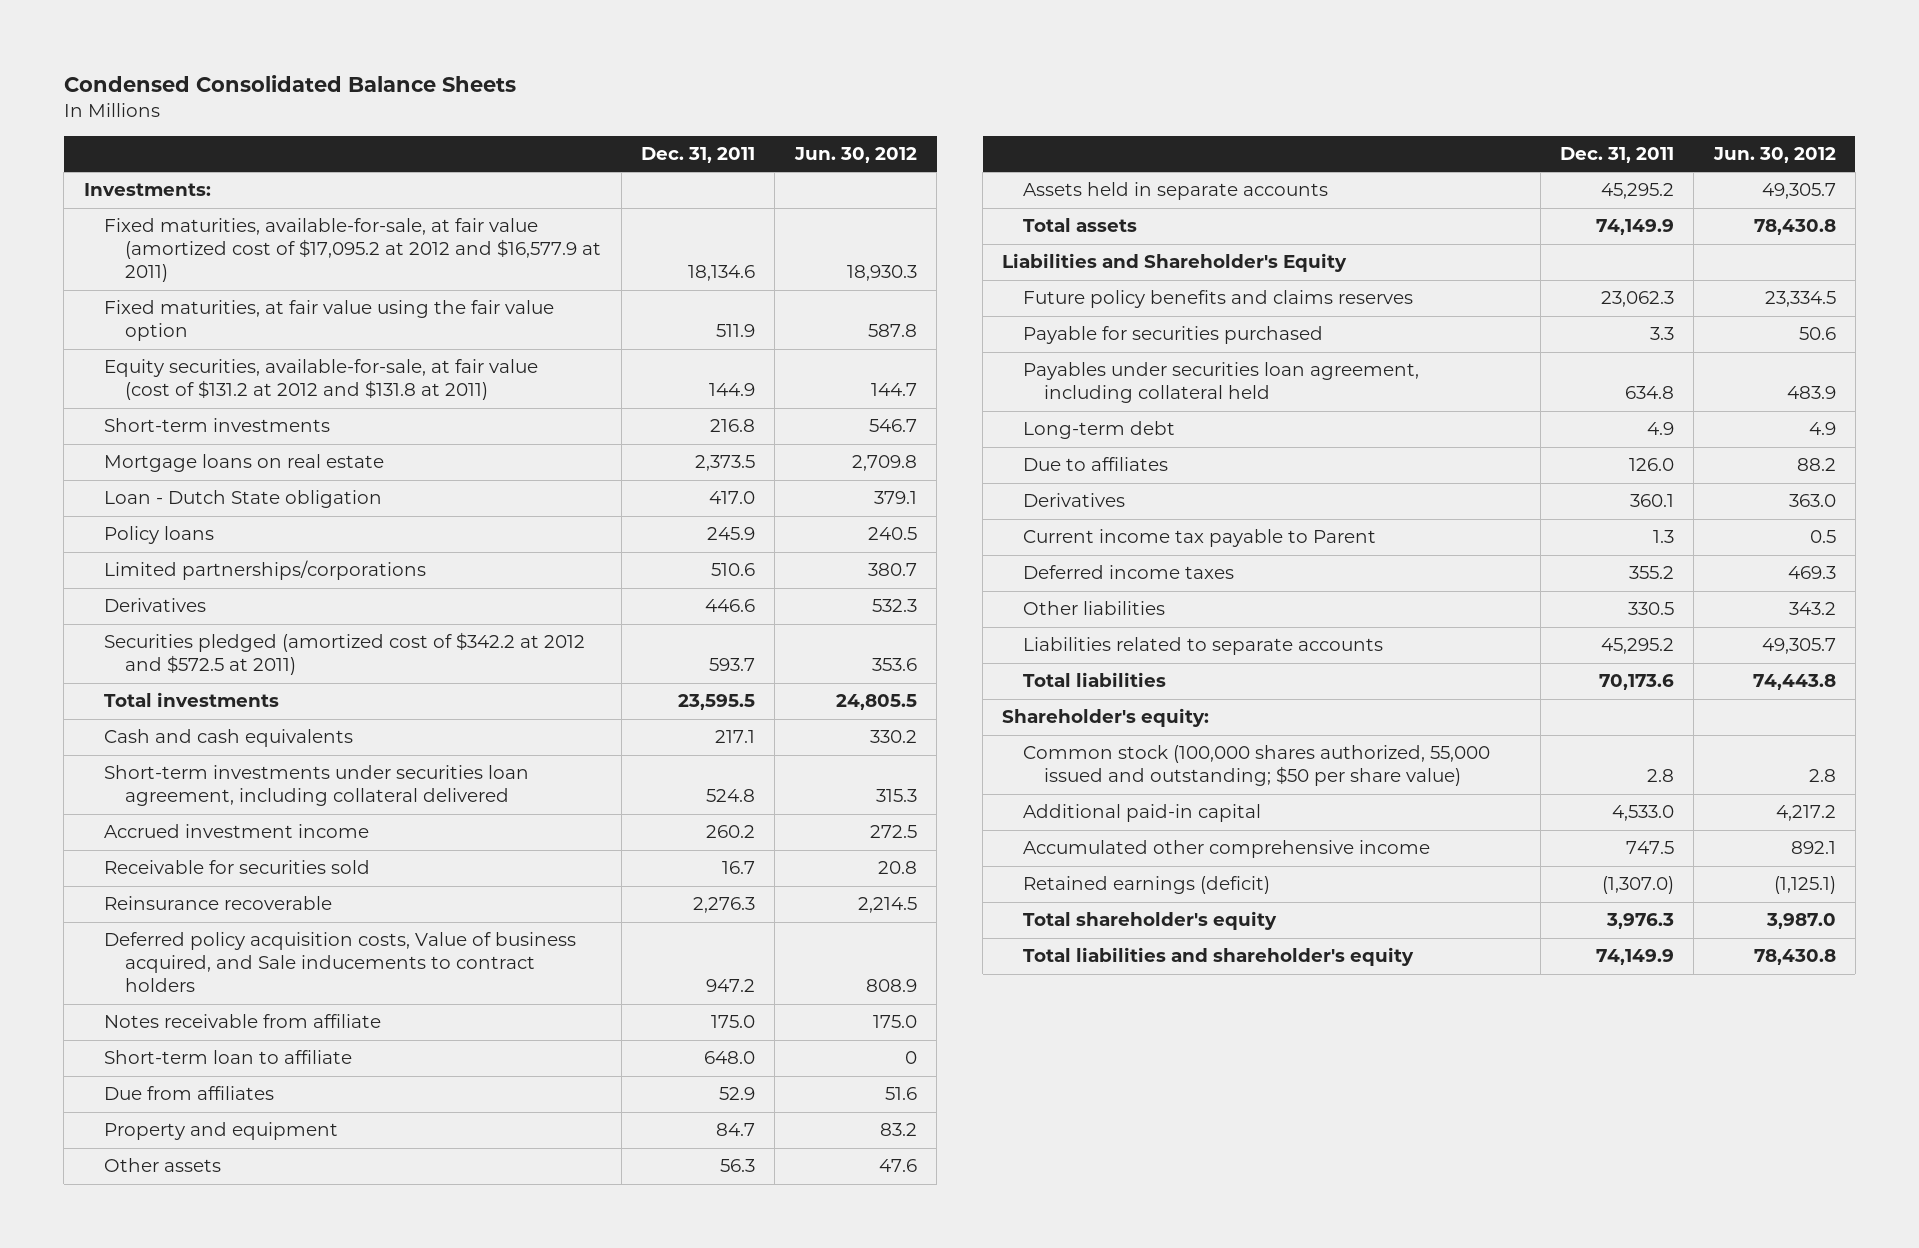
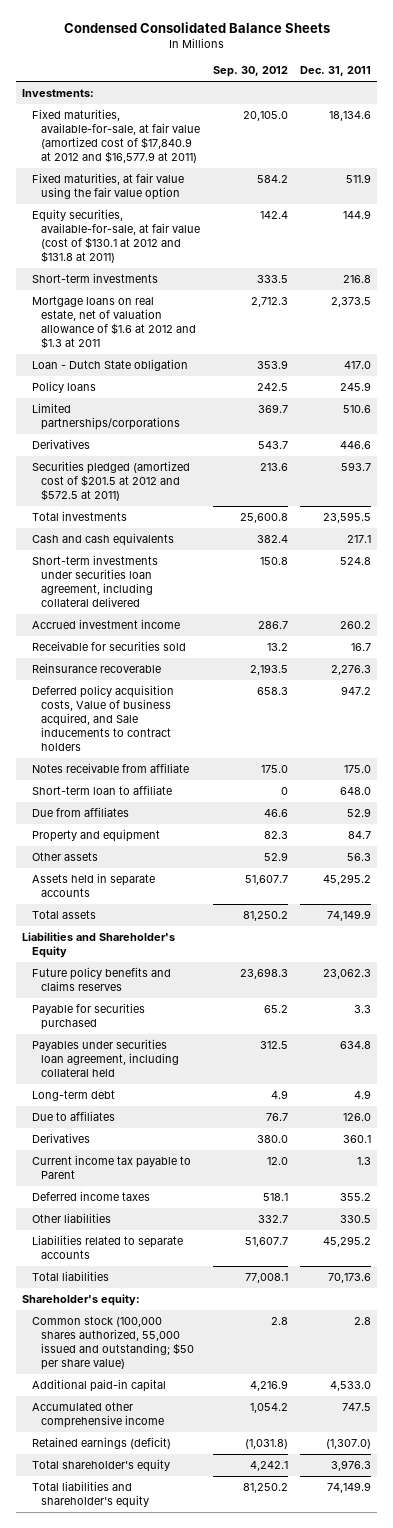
[793,146,917,163] Jun. 30, 2012 -> none
none -> [212,66,288,78] Sep. 30, 2012
[104,218,602,283] Fixed maturities, available-for-sale, at fair value (amortized cost of $17,095.2 at 2012 and $16,577.9 at 2011) -> [31,108,201,163] Fixed maturities, available-for-sale, at fair value (amortized cost of $17,840.9 at 2012 and $16,577.9 at 2011)
[104,359,539,401] Equity securities, available-for-sale, at fair value (cost of $131.2 at 2012 and $131.8 at 2011) -> [31,208,201,263] Equity securities, available-for-sale, at fair value (cost of $130.1 at 2012 and $131.8 at 2011)
[104,454,385,473] Mortgage loans on real estate -> [31,295,197,349] Mortgage loans on real estate, net of valuation allowance of $1.6 at 2012 and $1.3 at 2011
[104,632,586,676] Securities pledged (amortized cost of $342.2 at 2012 and $572.5 at 2011) -> [31,460,190,501] Securities pledged (amortized cost of $201.5 at 2012 and $572.5 at 2011)

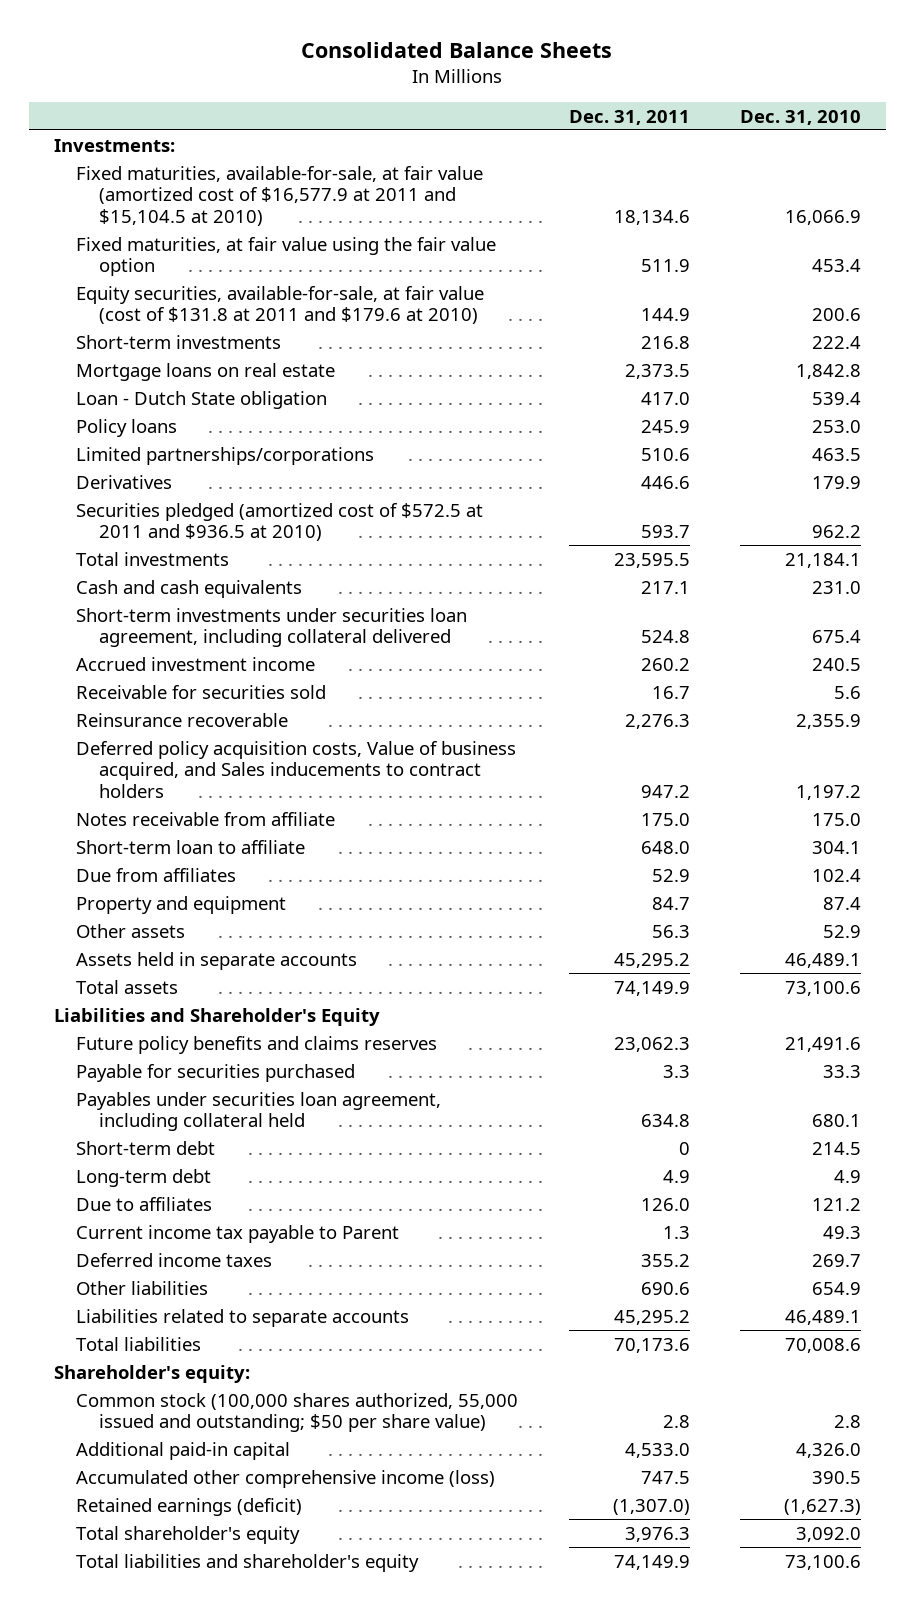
[63,22,330,34] Condensed Consolidated Balance Sheets -> [301,42,613,59] Consolidated Balance Sheets
[212,66,288,78] Sep. 30, 2012 -> none
none -> [739,109,861,125] Dec. 31, 2010
[31,108,201,163] Fixed maturities, available-for-sale, at fair value (amortized cost of $17,840.9 at 2012 and $16,577.9 at 2011) -> [76,165,484,227] Fixed maturities, available-for-sale, at fair value (amortized cost of $16,577.9 at 2011 and $15,104.5 at 2010)
[31,208,201,263] Equity securities, available-for-sale, at fair value (cost of $130.1 at 2012 and $131.8 at 2011) -> [76,285,485,325] Equity securities, available-for-sale, at fair value (cost of $131.8 at 2011 and $179.6 at 2010)
[31,295,197,349] Mortgage loans on real estate, net of valuation allowance of $1.6 at 2012 and $1.3 at 2011 -> [76,362,336,381] Mortgage loans on real estate
[31,460,190,501] Securities pledged (amortized cost of $201.5 at 2012 and $572.5 at 2011) -> [76,502,484,542] Securities pledged (amortized cost of $572.5 at 2011 and $936.5 at 2010)
[31,684,174,751] Deferred policy acquisition costs, Value of business acquired, and Sale inducements to contract holders -> [76,740,517,799] Deferred policy acquisition costs, Value of business acquired, and Sales inducements to contract holders
none -> [76,1140,216,1155] Short-term debt
[31,1132,90,1143] Derivatives -> none
[339,1214,371,1223] 330.5 -> [640,1281,690,1295] 690.6
[31,1401,165,1428] Accumulated other comprehensive income -> [76,1469,496,1488] Accumulated other comprehensive income (loss)

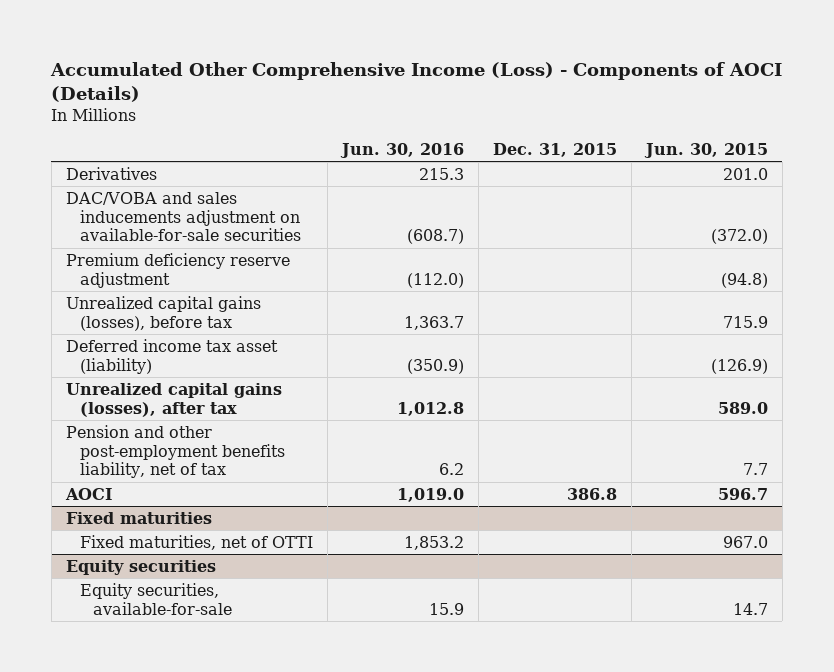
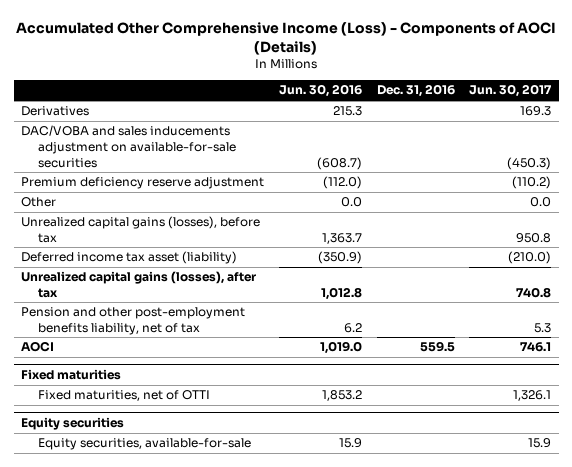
[492,143,617,158] Dec. 31, 2015 -> none
[643,143,768,159] Jun. 30, 2015 -> none
none -> [376,84,455,98] Dec. 31, 2016
none -> [469,84,553,98] Jun. 30, 2017
none -> [21,197,57,208] Other

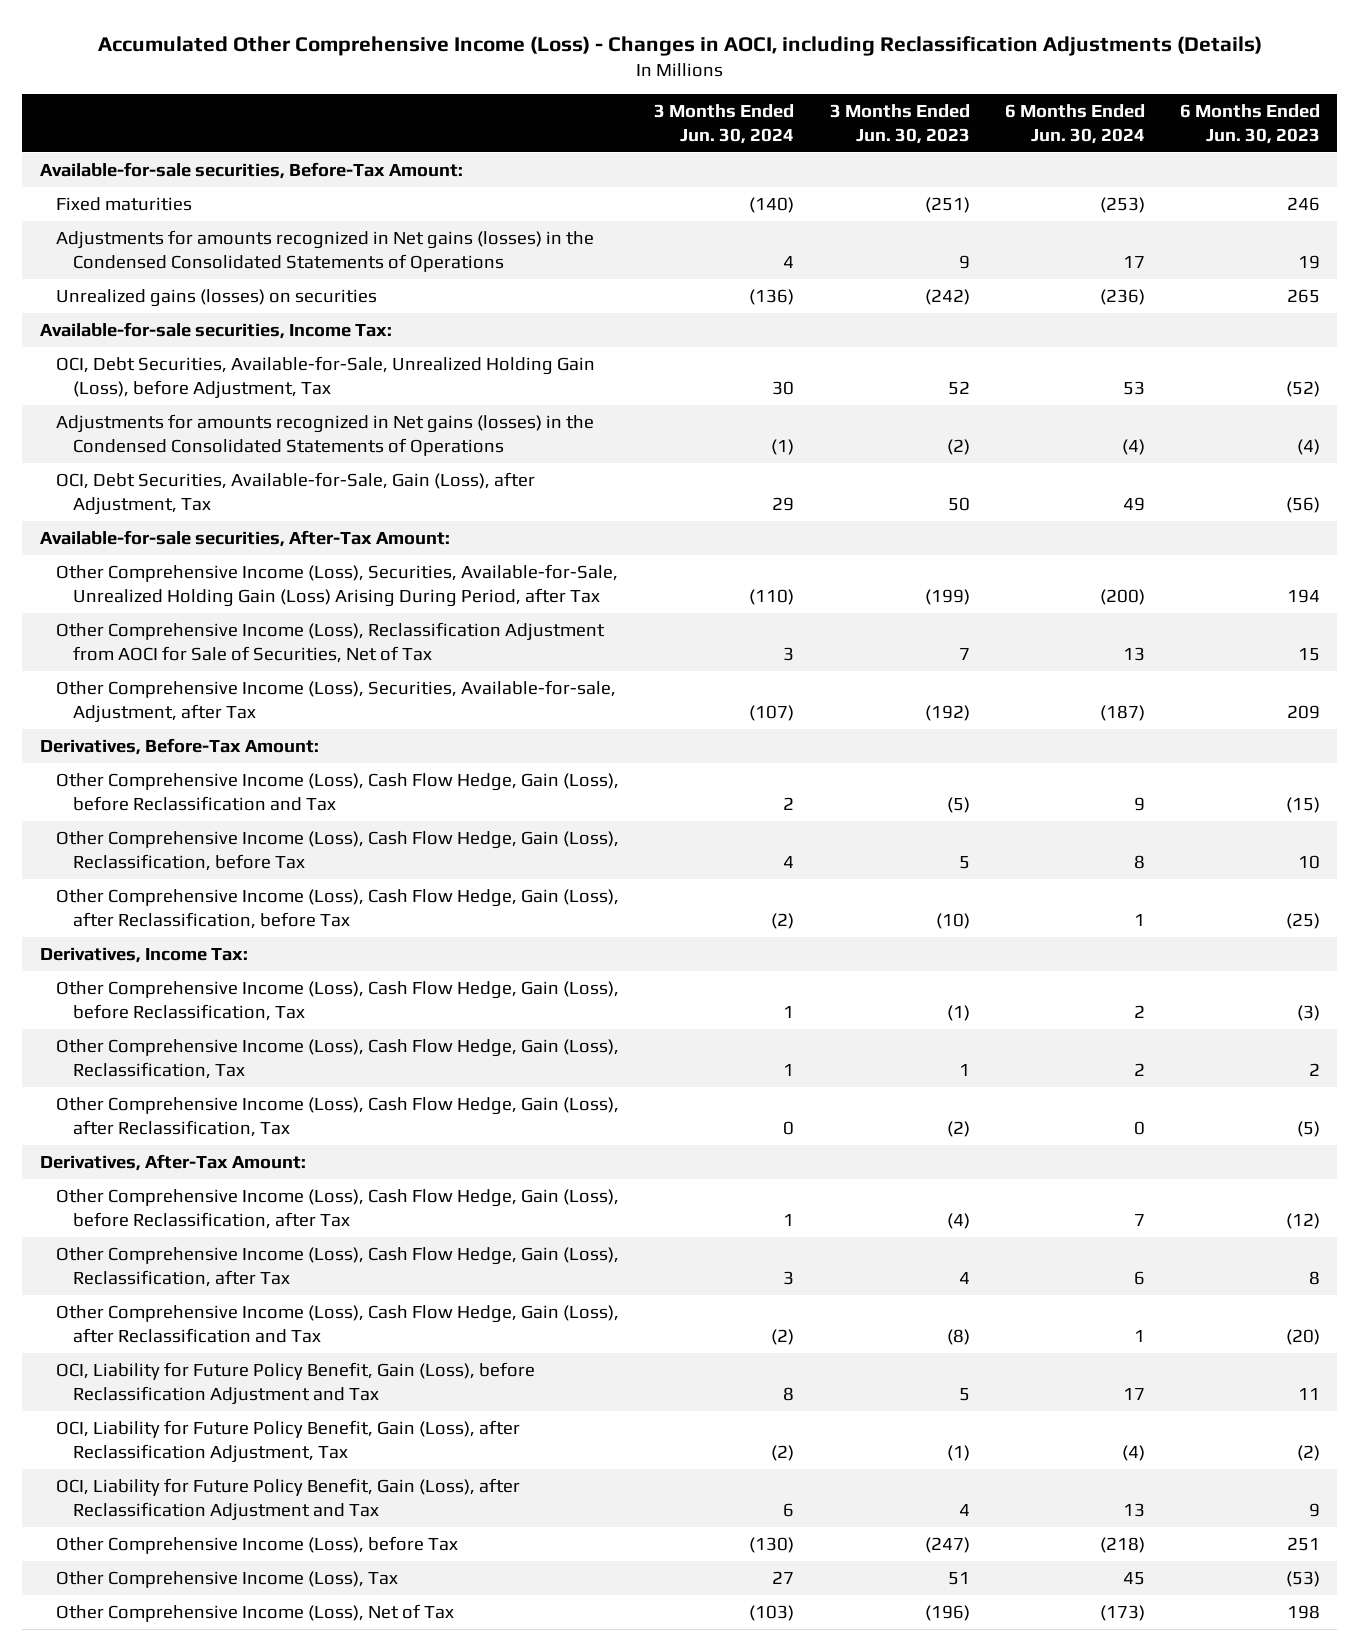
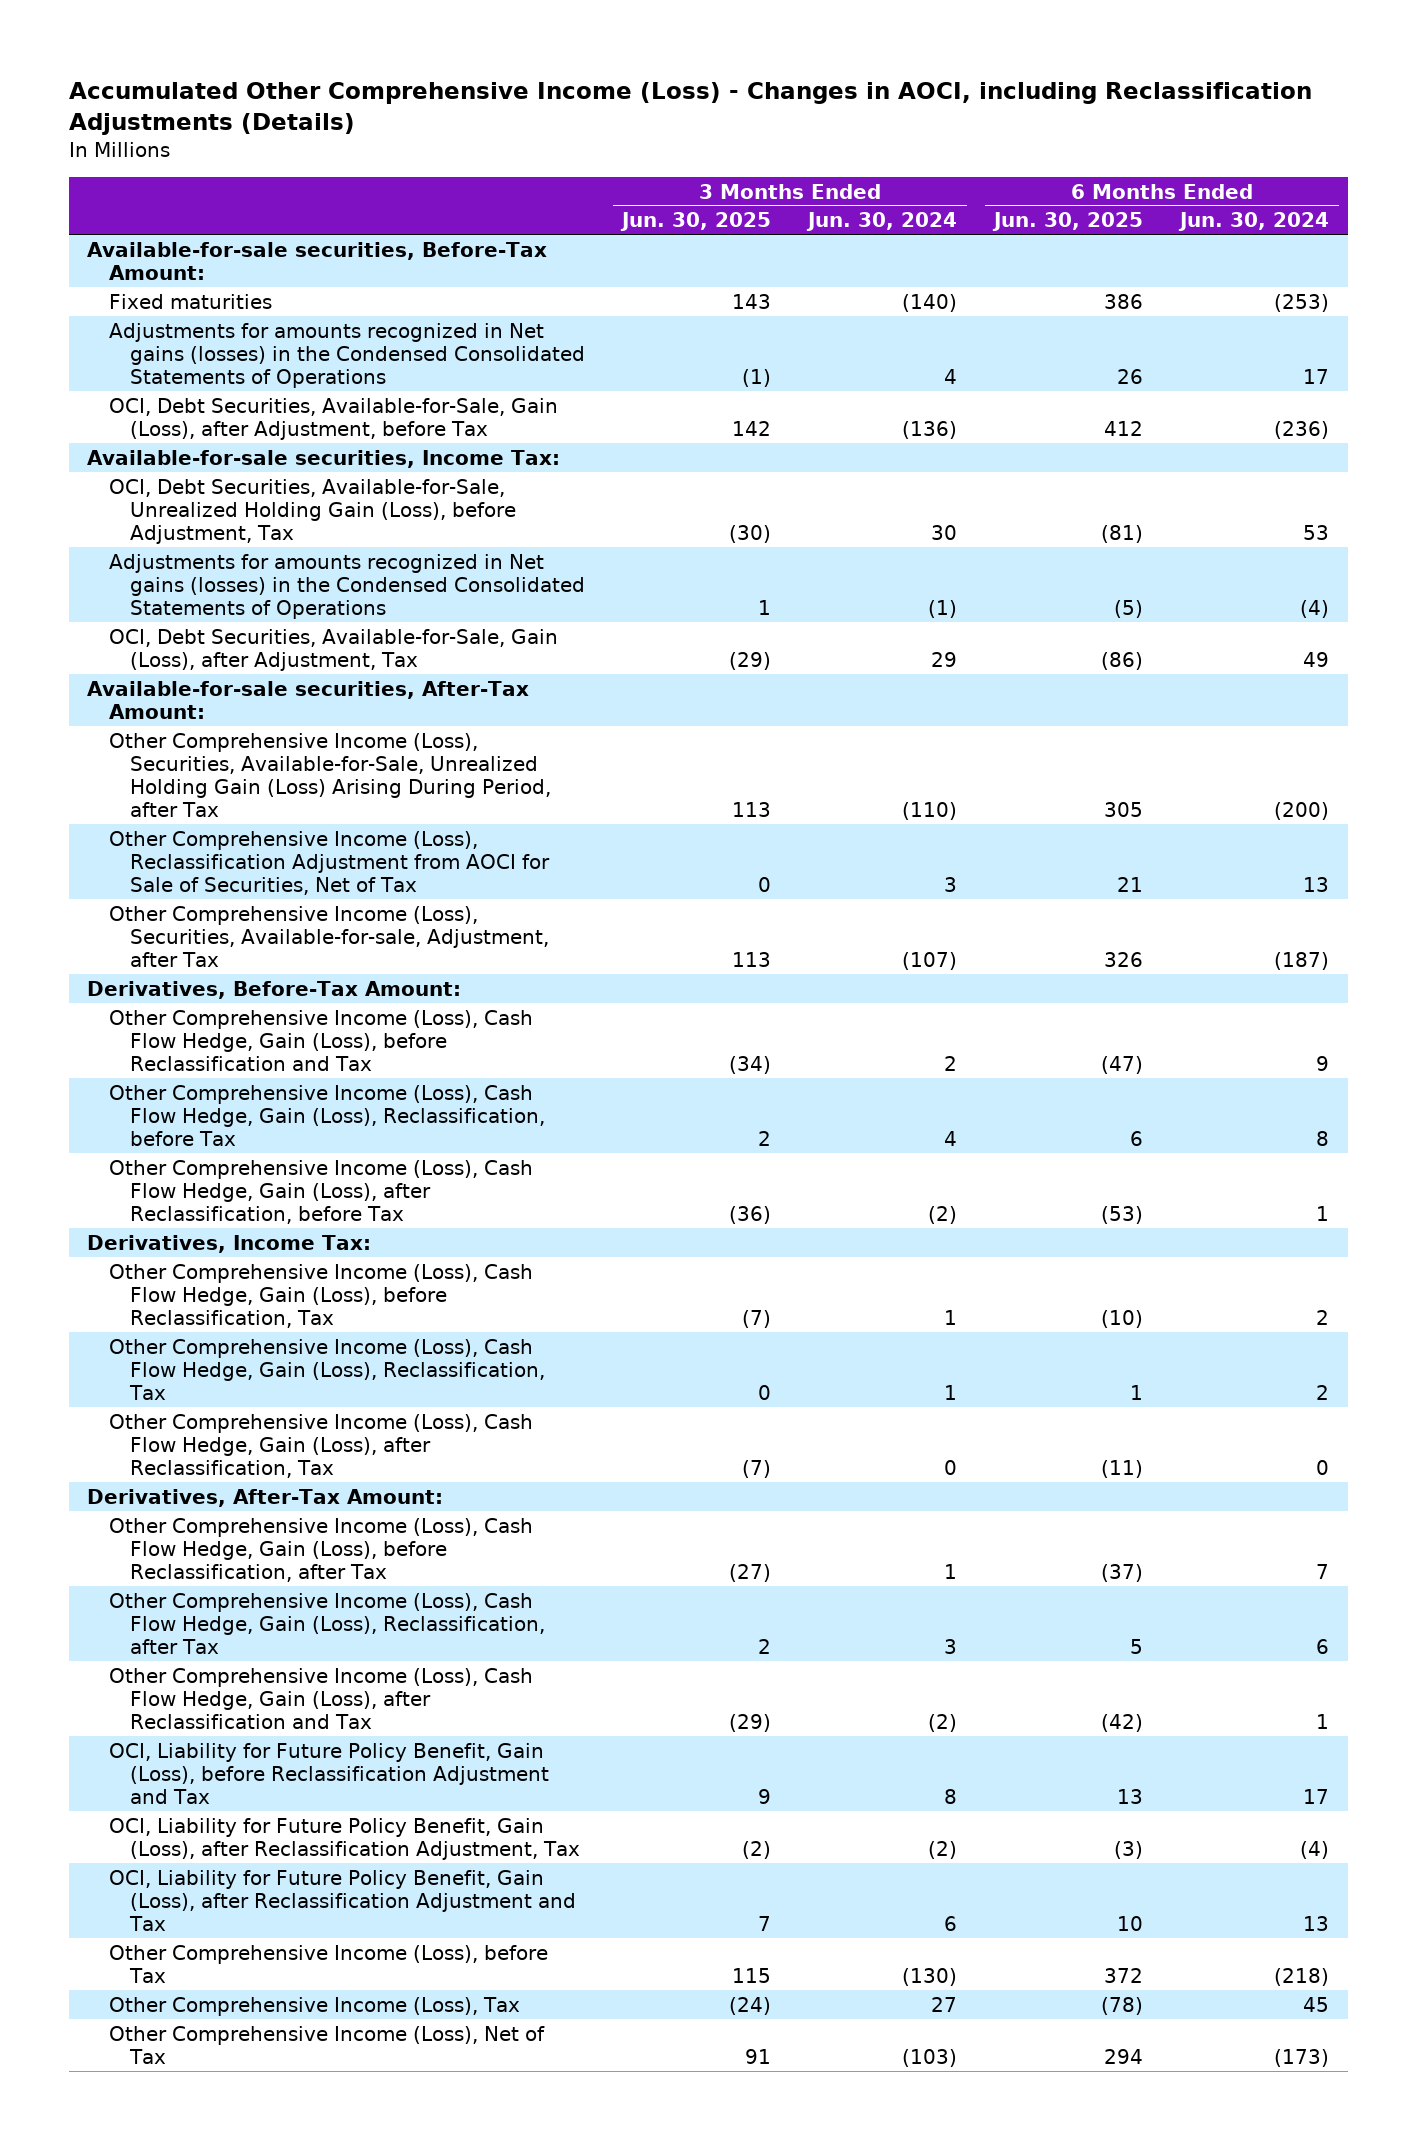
[829,104,970,144] 3 Months Ended Jun. 30, 2023 -> none
[1179,104,1320,144] 6 Months Ended Jun. 30, 2023 -> none
none -> [620,212,772,232] Jun. 30, 2025
none -> [992,212,1144,232] Jun. 30, 2025
[56,289,378,308] Unrealized gains (losses) on securities -> [108,397,558,440] OCI, Debt Securities, Available-for-Sale, Gain (Loss), after Adjustment, before Tax

